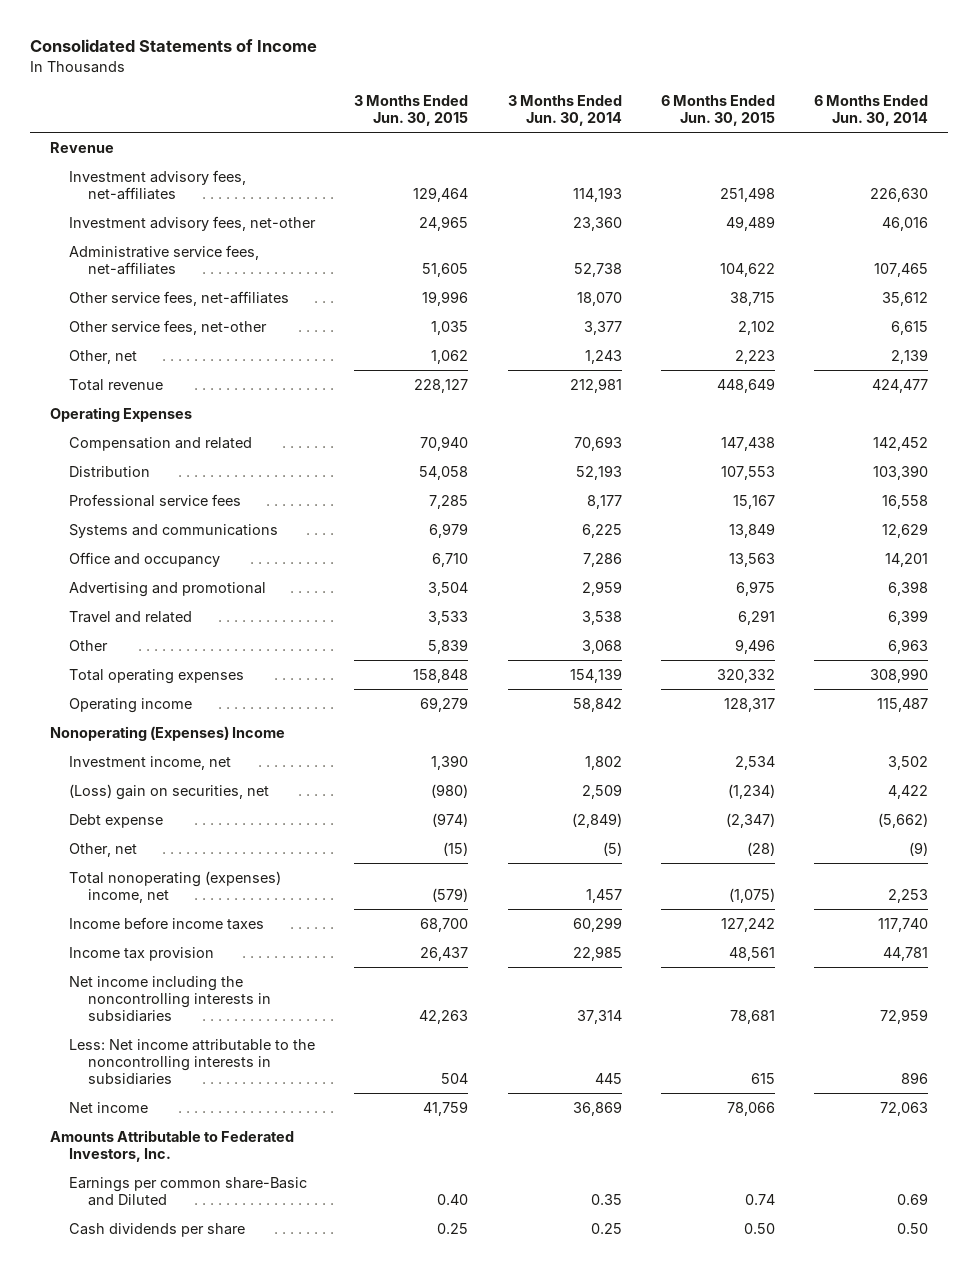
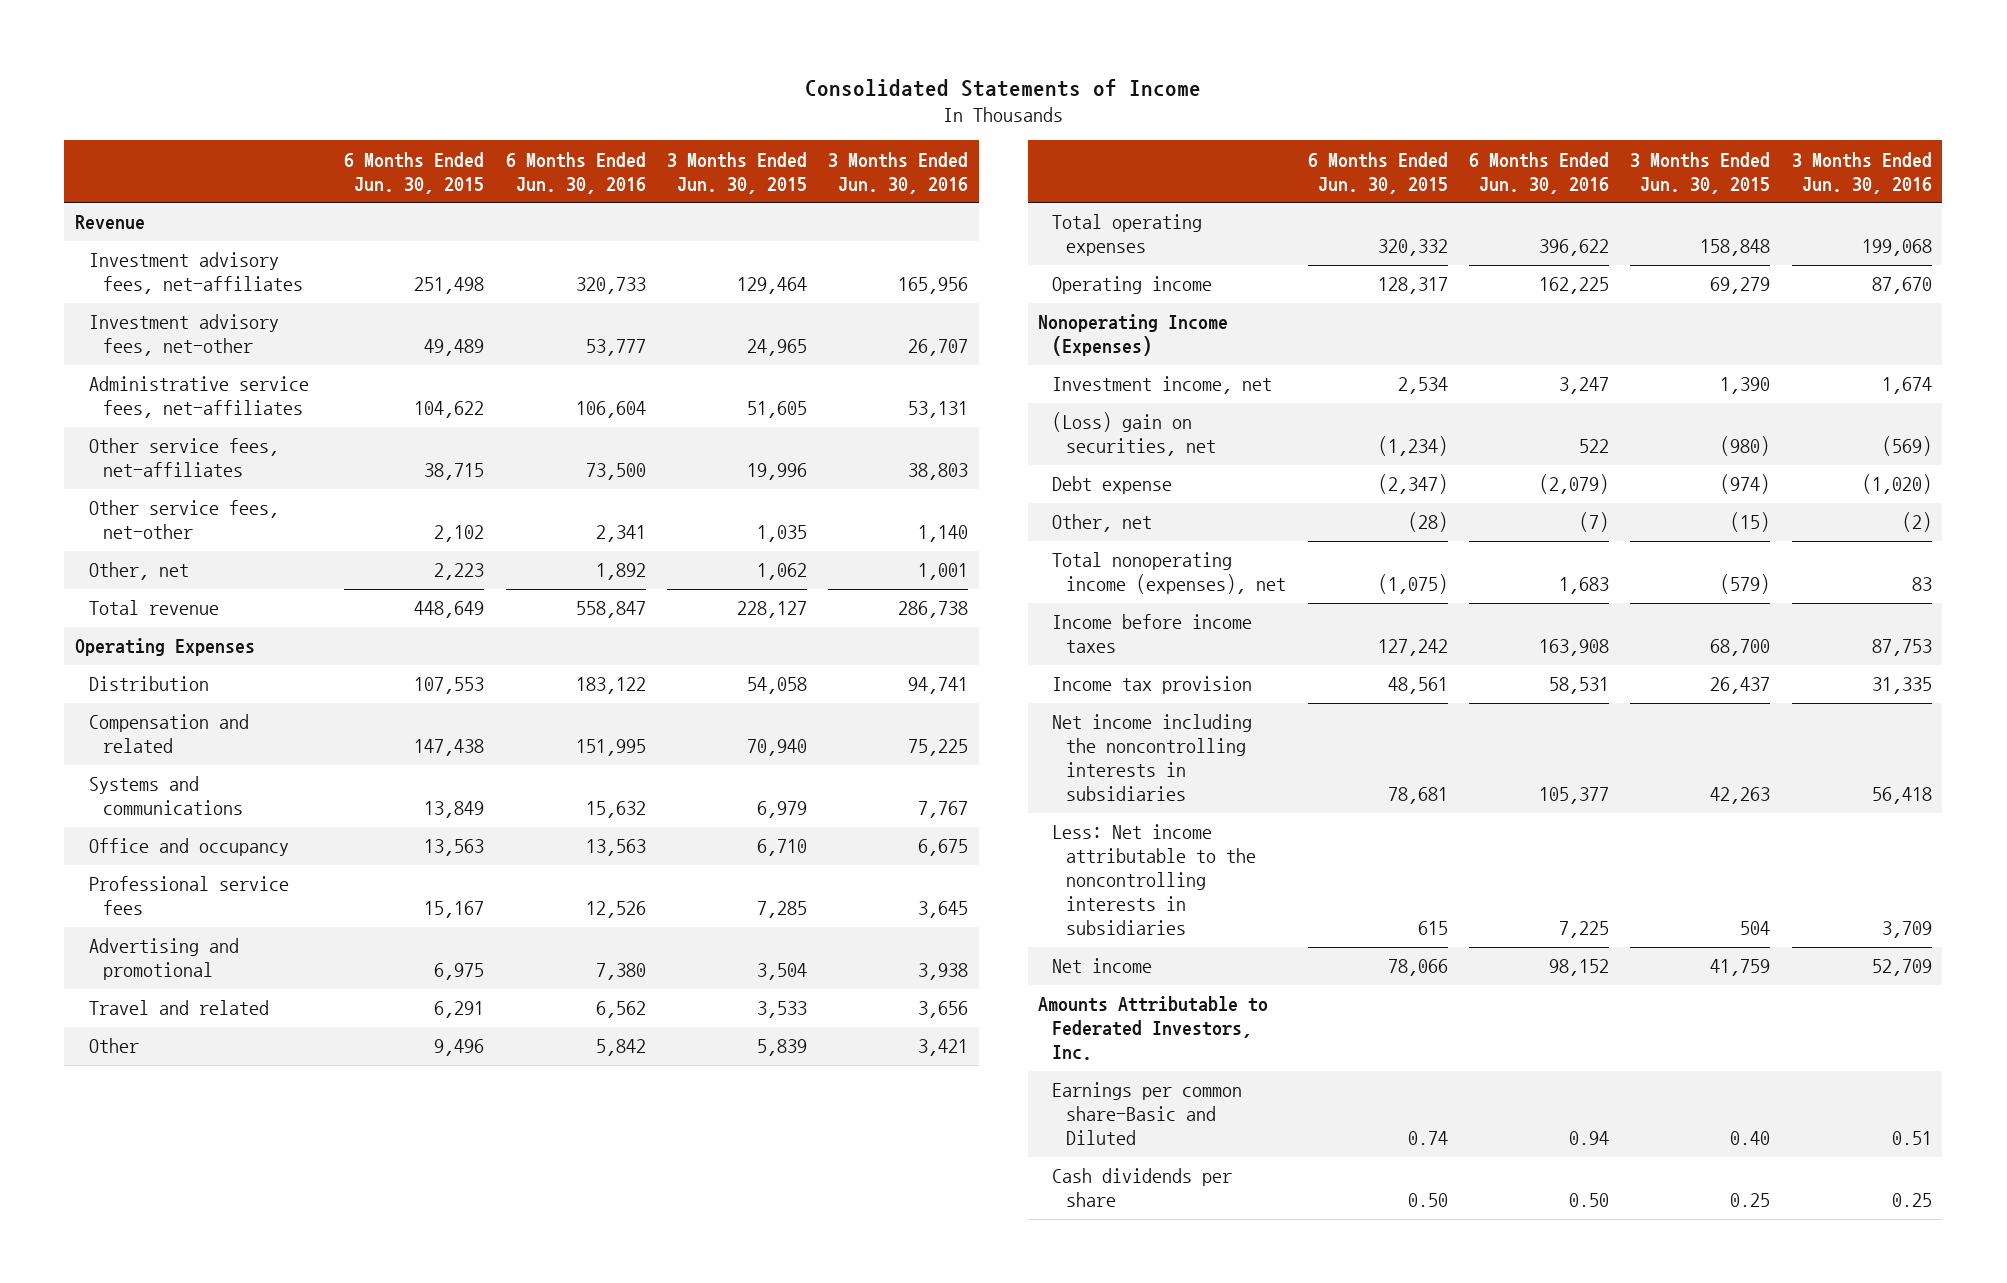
[507,94,622,126] 3 Months Ended Jun. 30, 2014 -> none
[814,94,929,126] 6 Months Ended Jun. 30, 2014 -> none
none -> [505,151,646,194] 6 Months Ended Jun. 30, 2016
none -> [828,151,969,194] 3 Months Ended Jun. 30, 2016
[68,436,252,451] Compensation and related -> [89,714,250,754] Compensation and related
[68,493,241,507] Professional service fees -> [89,876,290,916] Professional service fees
[49,725,285,741] Nonoperating (Expenses) Income -> [1038,314,1229,357] Nonoperating Income (Expenses)
[68,870,281,903] Total nonoperating (expenses) income, net -> [1052,552,1287,595] Total nonoperating income (expenses), net

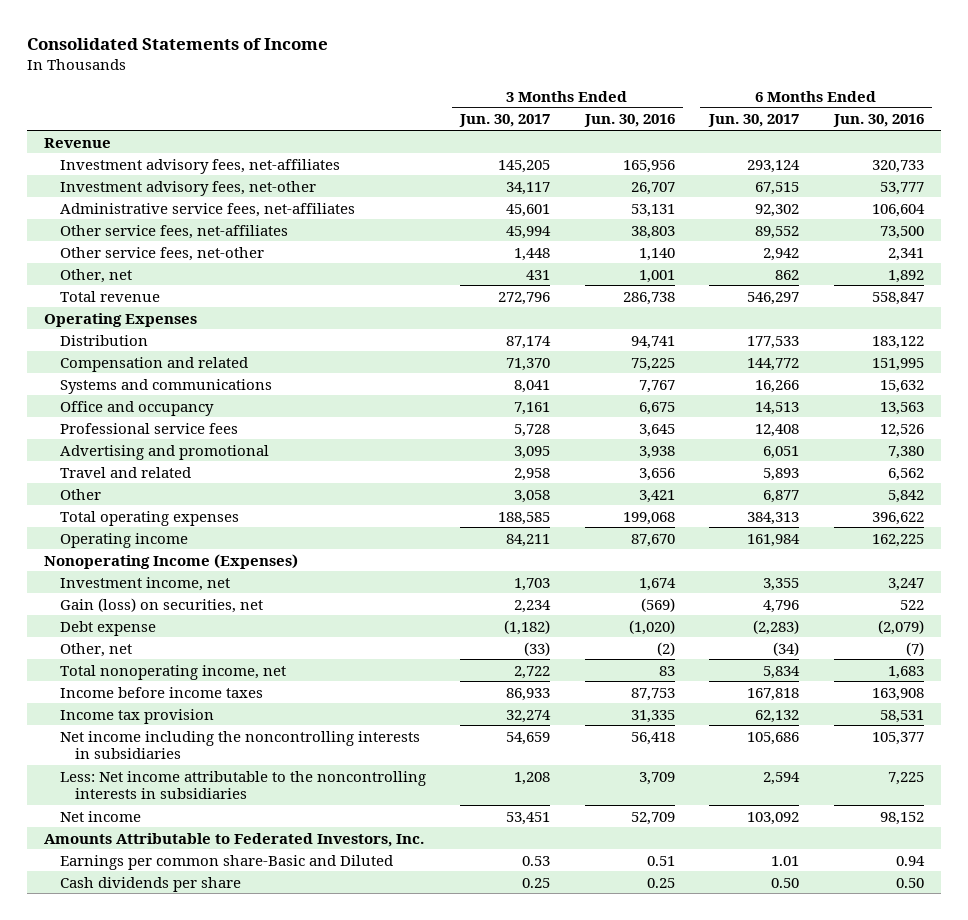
[344,151,485,194] 6 Months Ended Jun. 30, 2015 -> none
[667,151,808,194] 3 Months Ended Jun. 30, 2015 -> none
none -> [459,114,551,128] Jun. 30, 2017
none -> [708,114,800,128] Jun. 30, 2017
[1052,412,1217,457] (Loss) gain on securities, net -> [59,597,263,613] Gain (loss) on securities, net
[1052,552,1287,595] Total nonoperating income (expenses), net -> [59,664,286,680] Total nonoperating income, net

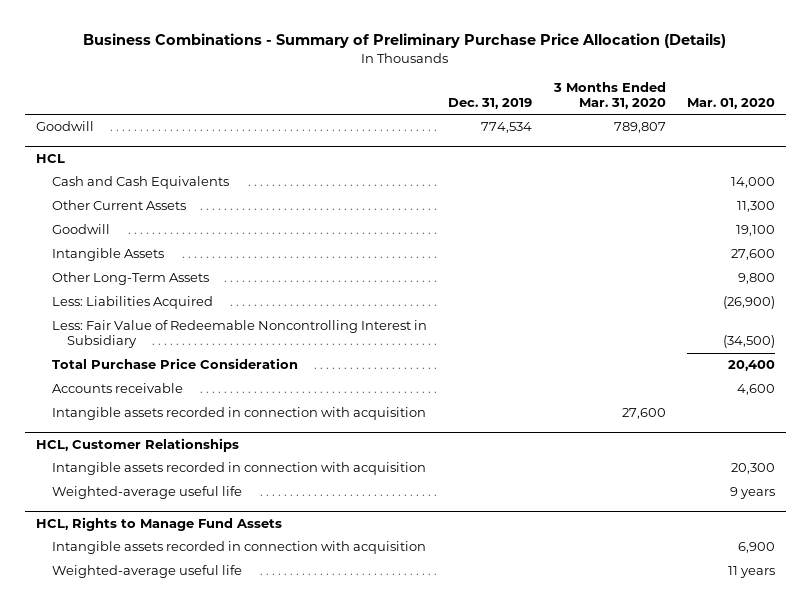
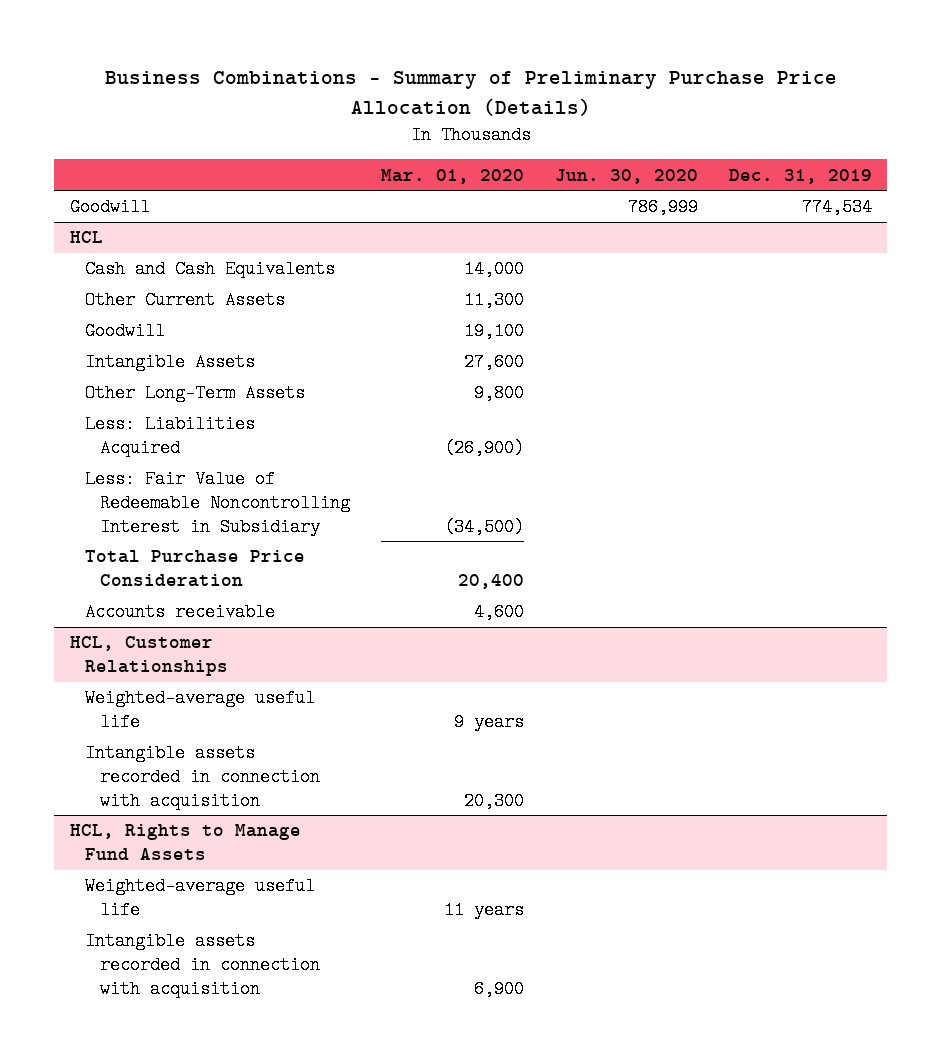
[552,81,666,109] 3 Months Ended Mar. 31, 2020 -> none
none -> [555,168,699,184] Jun. 30, 2020
[51,407,426,421] Intangible assets recorded in connection with acquisition -> none
[51,462,426,476] Intangible assets recorded in connection with acquisition -> [84,744,321,810] Intangible assets recorded in connection with acquisition
[51,541,426,555] Intangible assets recorded in connection with acquisition -> [84,932,321,998] Intangible assets recorded in connection with acquisition

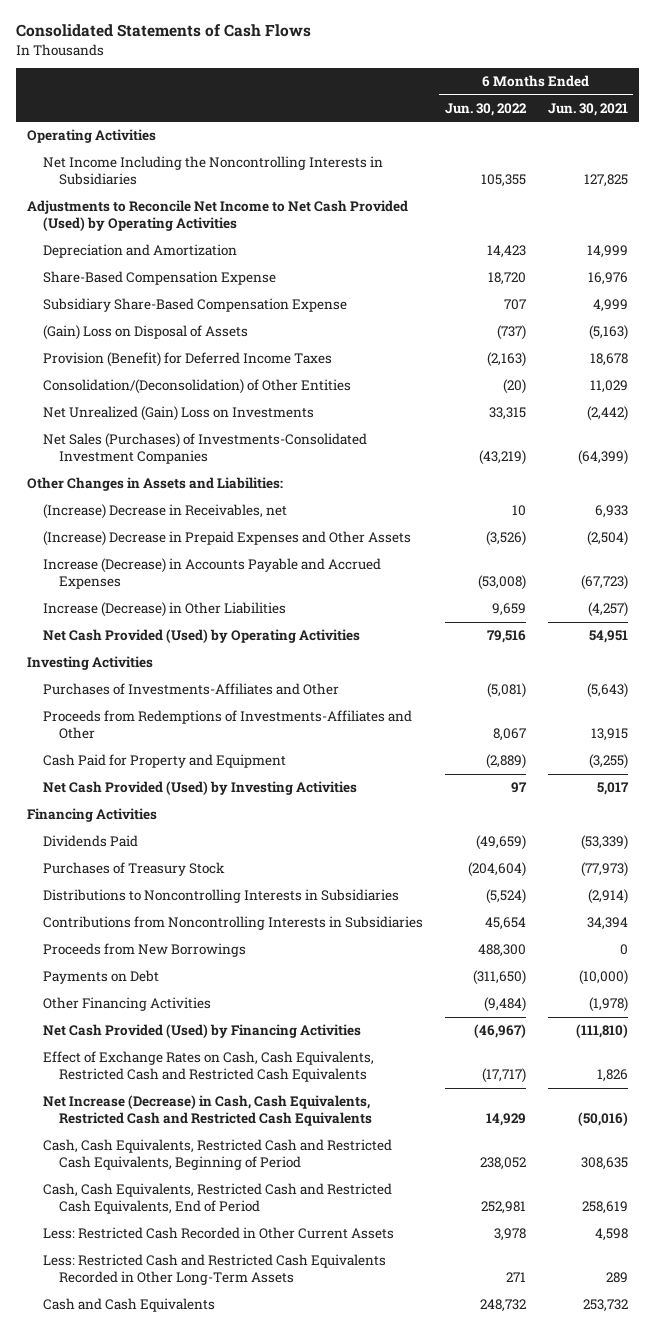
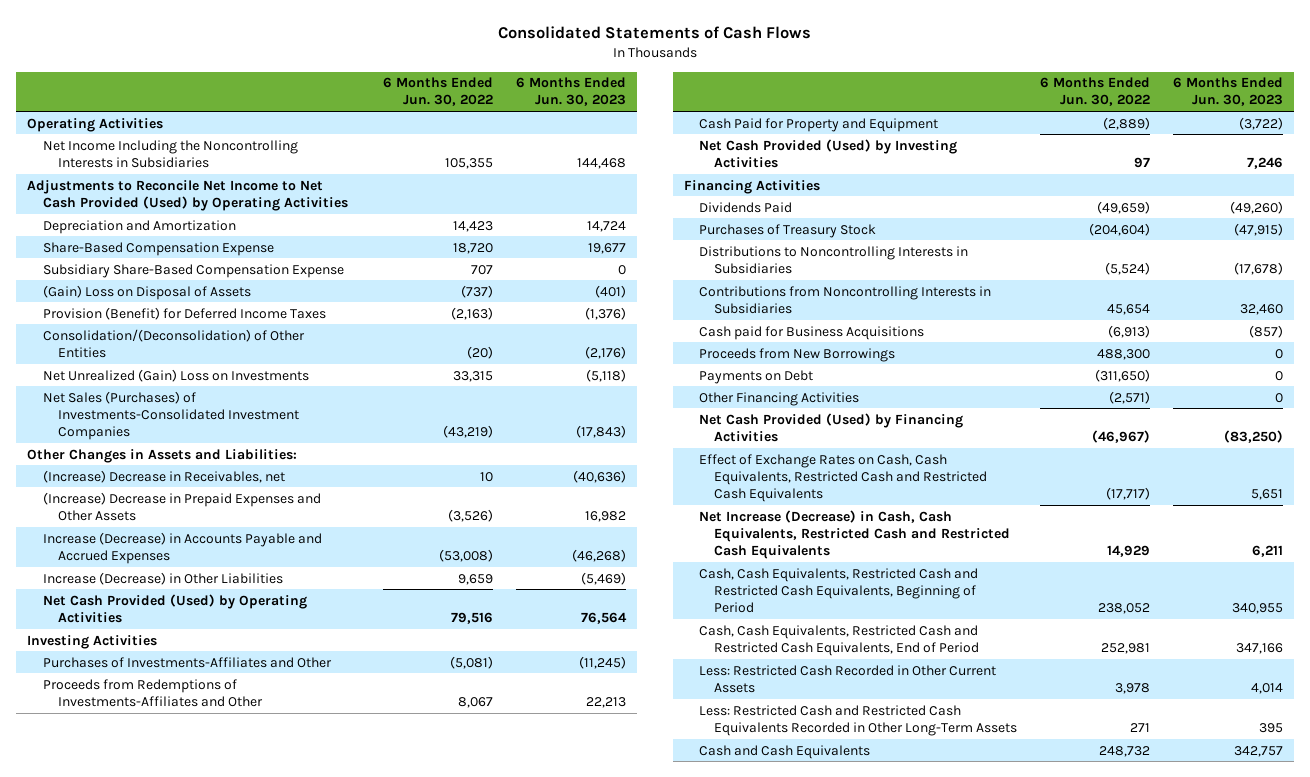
[547,102,628,116] Jun. 30, 2021 -> none
none -> [515,77,626,107] 6 Months Ended Jun. 30, 2023
none -> [699,325,925,340] Cash paid for Business Acquisitions
[483,997,526,1013] (9,484) -> [1108,390,1150,404] (2,571)

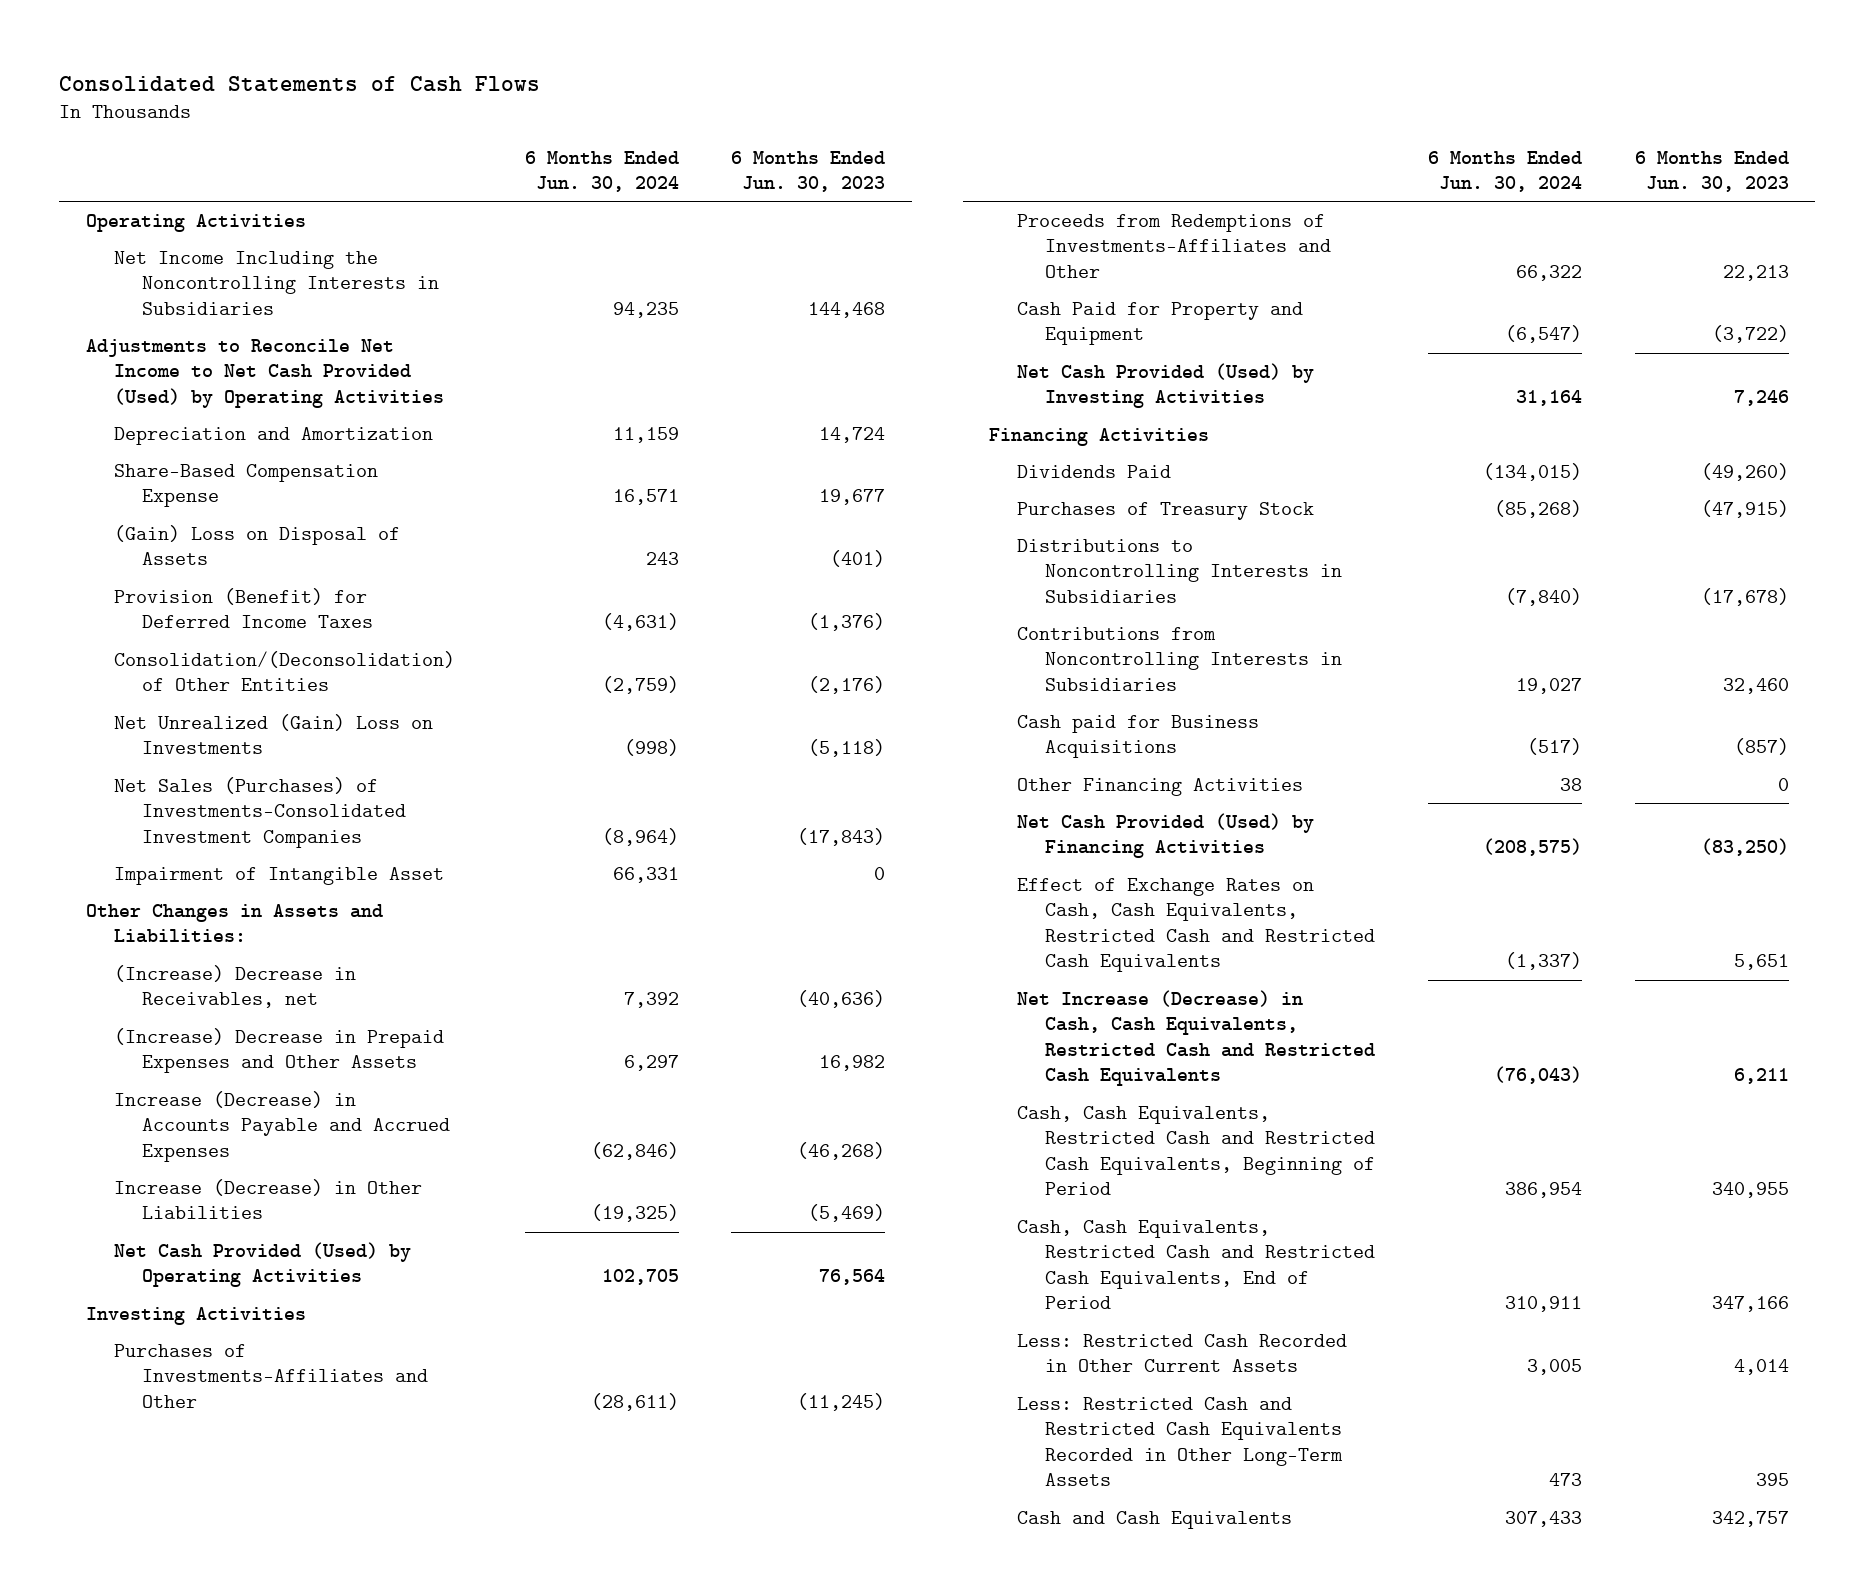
[383,77,494,107] 6 Months Ended Jun. 30, 2022 -> none
none -> [524,150,679,193] 6 Months Ended Jun. 30, 2024
[42,263,344,278] Subsidiary Share-Based Compensation Expense -> none
none -> [113,866,444,885] Impairment of Intangible Asset
[699,347,896,362] Proceeds from New Borrowings -> none
[699,369,814,384] Payments on Debt -> none

